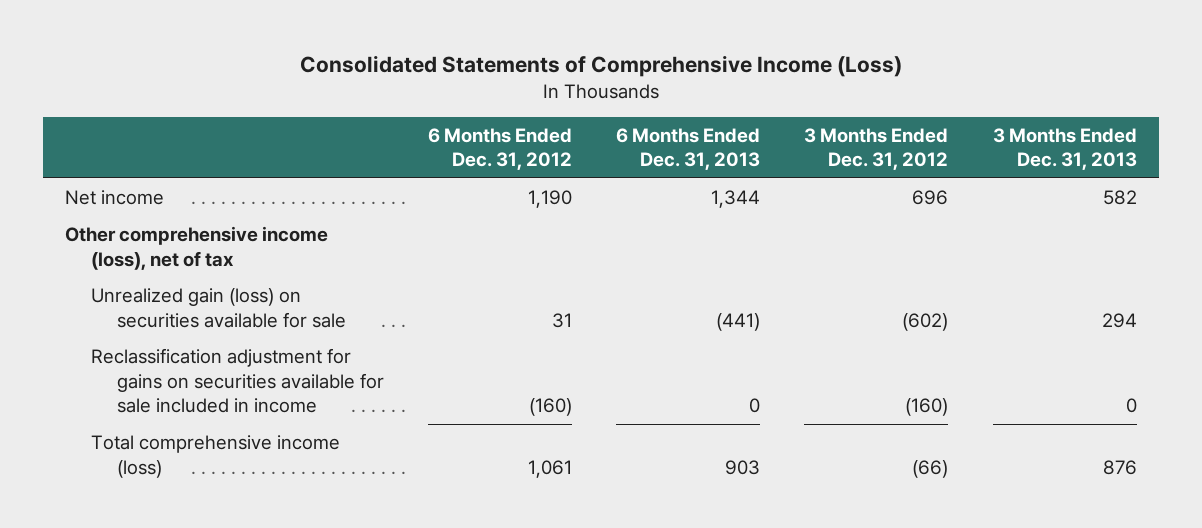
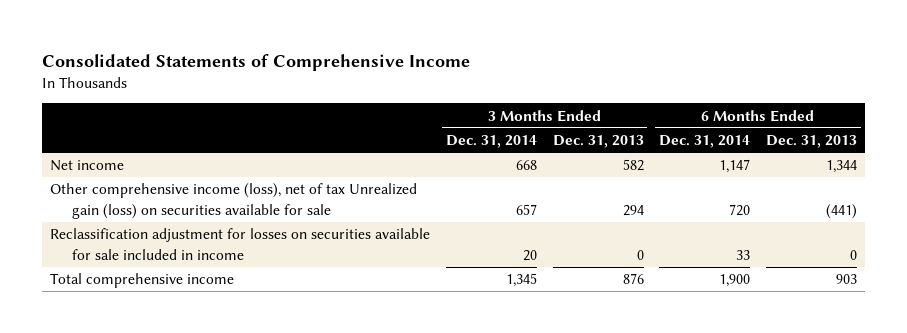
[299,55,902,78] Consolidated Statements of Comprehensive Income (Loss) -> [42,53,471,71] Consolidated Statements of Comprehensive Income
[428,127,573,171] 6 Months Ended Dec. 31, 2012 -> none
[804,127,949,171] 3 Months Ended Dec. 31, 2012 -> none
none -> [445,134,537,148] Dec. 31, 2014
none -> [659,134,751,148] Dec. 31, 2014
[65,226,329,270] Other comprehensive income (loss), net of tax -> none
[91,288,347,328] Unrealized gain (loss) on securities available for sale -> [50,183,418,219] Other comprehensive income (loss), net of tax Unrealized gain (loss) on securities available for sale
[91,348,385,413] Reclassification adjustment for gains on securities available for sale included in income -> [50,228,431,260] Reclassification adjustment for losses on securities available for sale included in income
[91,435,341,478] Total comprehensive income (loss) -> [50,273,235,289] Total comprehensive income

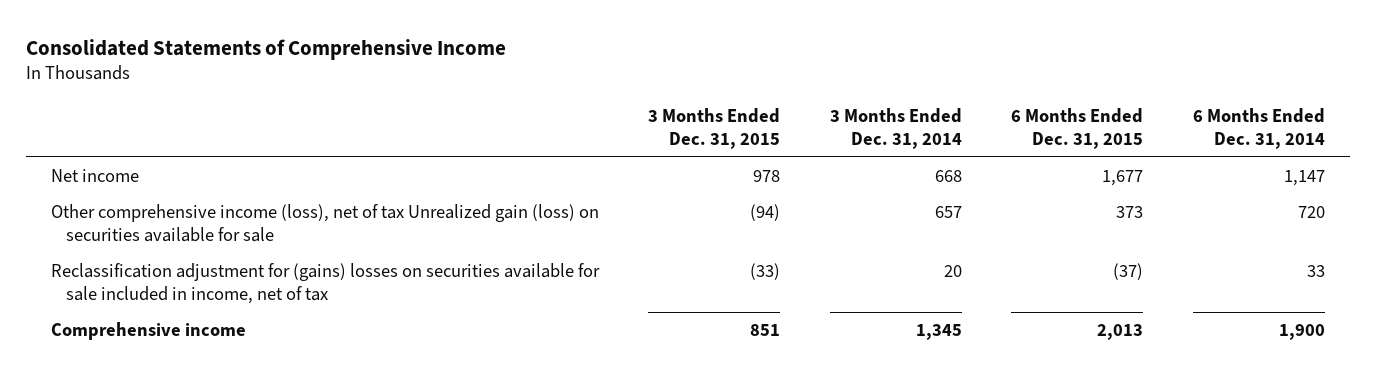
[552,134,644,148] Dec. 31, 2013 -> none
[765,134,857,148] Dec. 31, 2013 -> none
none -> [648,107,781,149] 3 Months Ended Dec. 31, 2015
none -> [1011,107,1144,149] 6 Months Ended Dec. 31, 2015
[50,228,431,260] Reclassification adjustment for losses on securities available for sale included in income -> [50,263,600,305] Reclassification adjustment for (gains) losses on securities available for sale included in income, net of tax
[50,273,235,289] Total comprehensive income -> [50,322,246,341] Comprehensive income

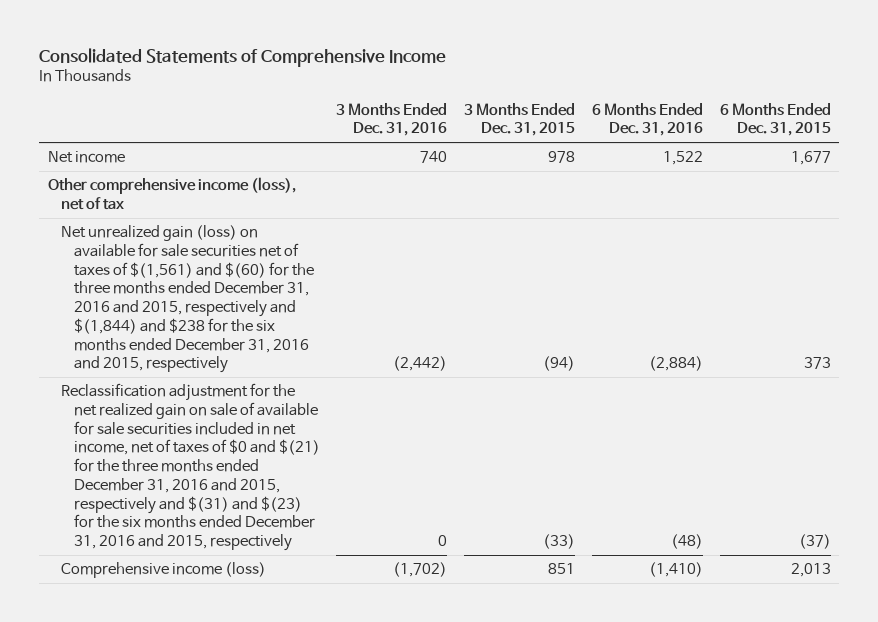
[829,107,962,149] 3 Months Ended Dec. 31, 2014 -> none
[1192,107,1325,149] 6 Months Ended Dec. 31, 2014 -> none
none -> [336,102,448,137] 3 Months Ended Dec. 31, 2016
none -> [591,102,703,137] 6 Months Ended Dec. 31, 2016
none -> [47,177,296,210] Other comprehensive income (loss), net of tax
[50,204,599,243] Other comprehensive income (loss), net of tax Unrealized gain (loss) on securities available for sale -> [60,225,314,374] Net unrealized gain (loss) on available for sale securities net of taxes of $(1,561) and $(60) for the three months ended December 31, 2016 and 2015, respectively and $(1,844) and $238 for the six months ended December 31, 2016 and 2015, respectively
[50,263,600,305] Reclassification adjustment for (gains) losses on securities available for sale included in income, net of tax -> [60,383,320,551] Reclassification adjustment for the net realized gain on sale of available for sale securities included in net income, net of taxes of $0 and $(21) for the three months ended December 31, 2016 and 2015, respectively and $(31) and $(23) for the six months ended December 31, 2016 and 2015, respectively
[50,322,246,341] Comprehensive income -> [60,562,266,579] Comprehensive income (loss)

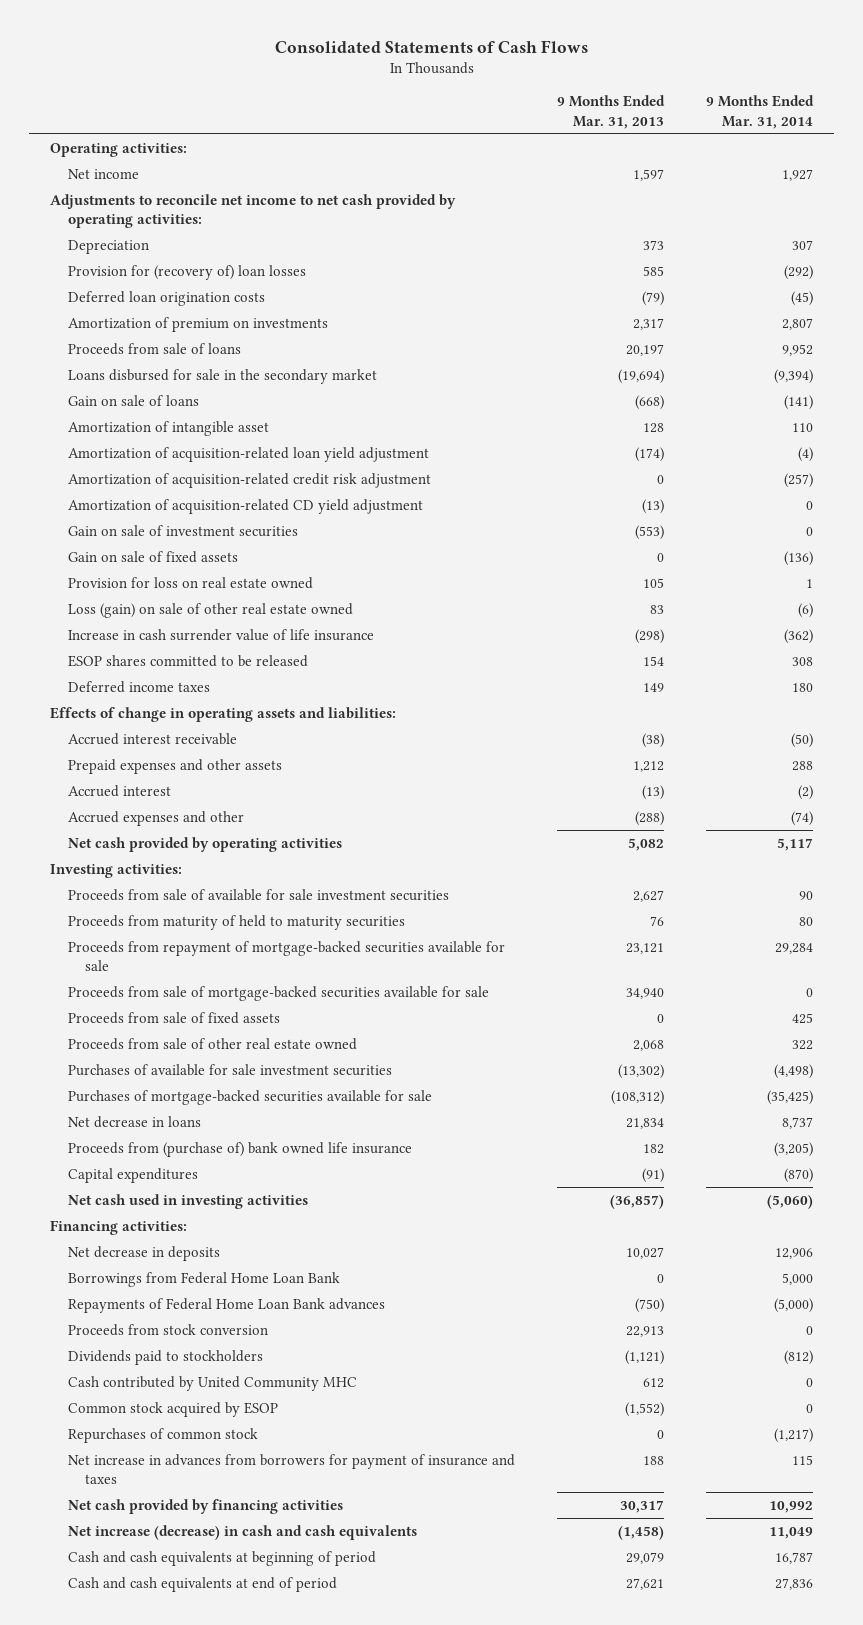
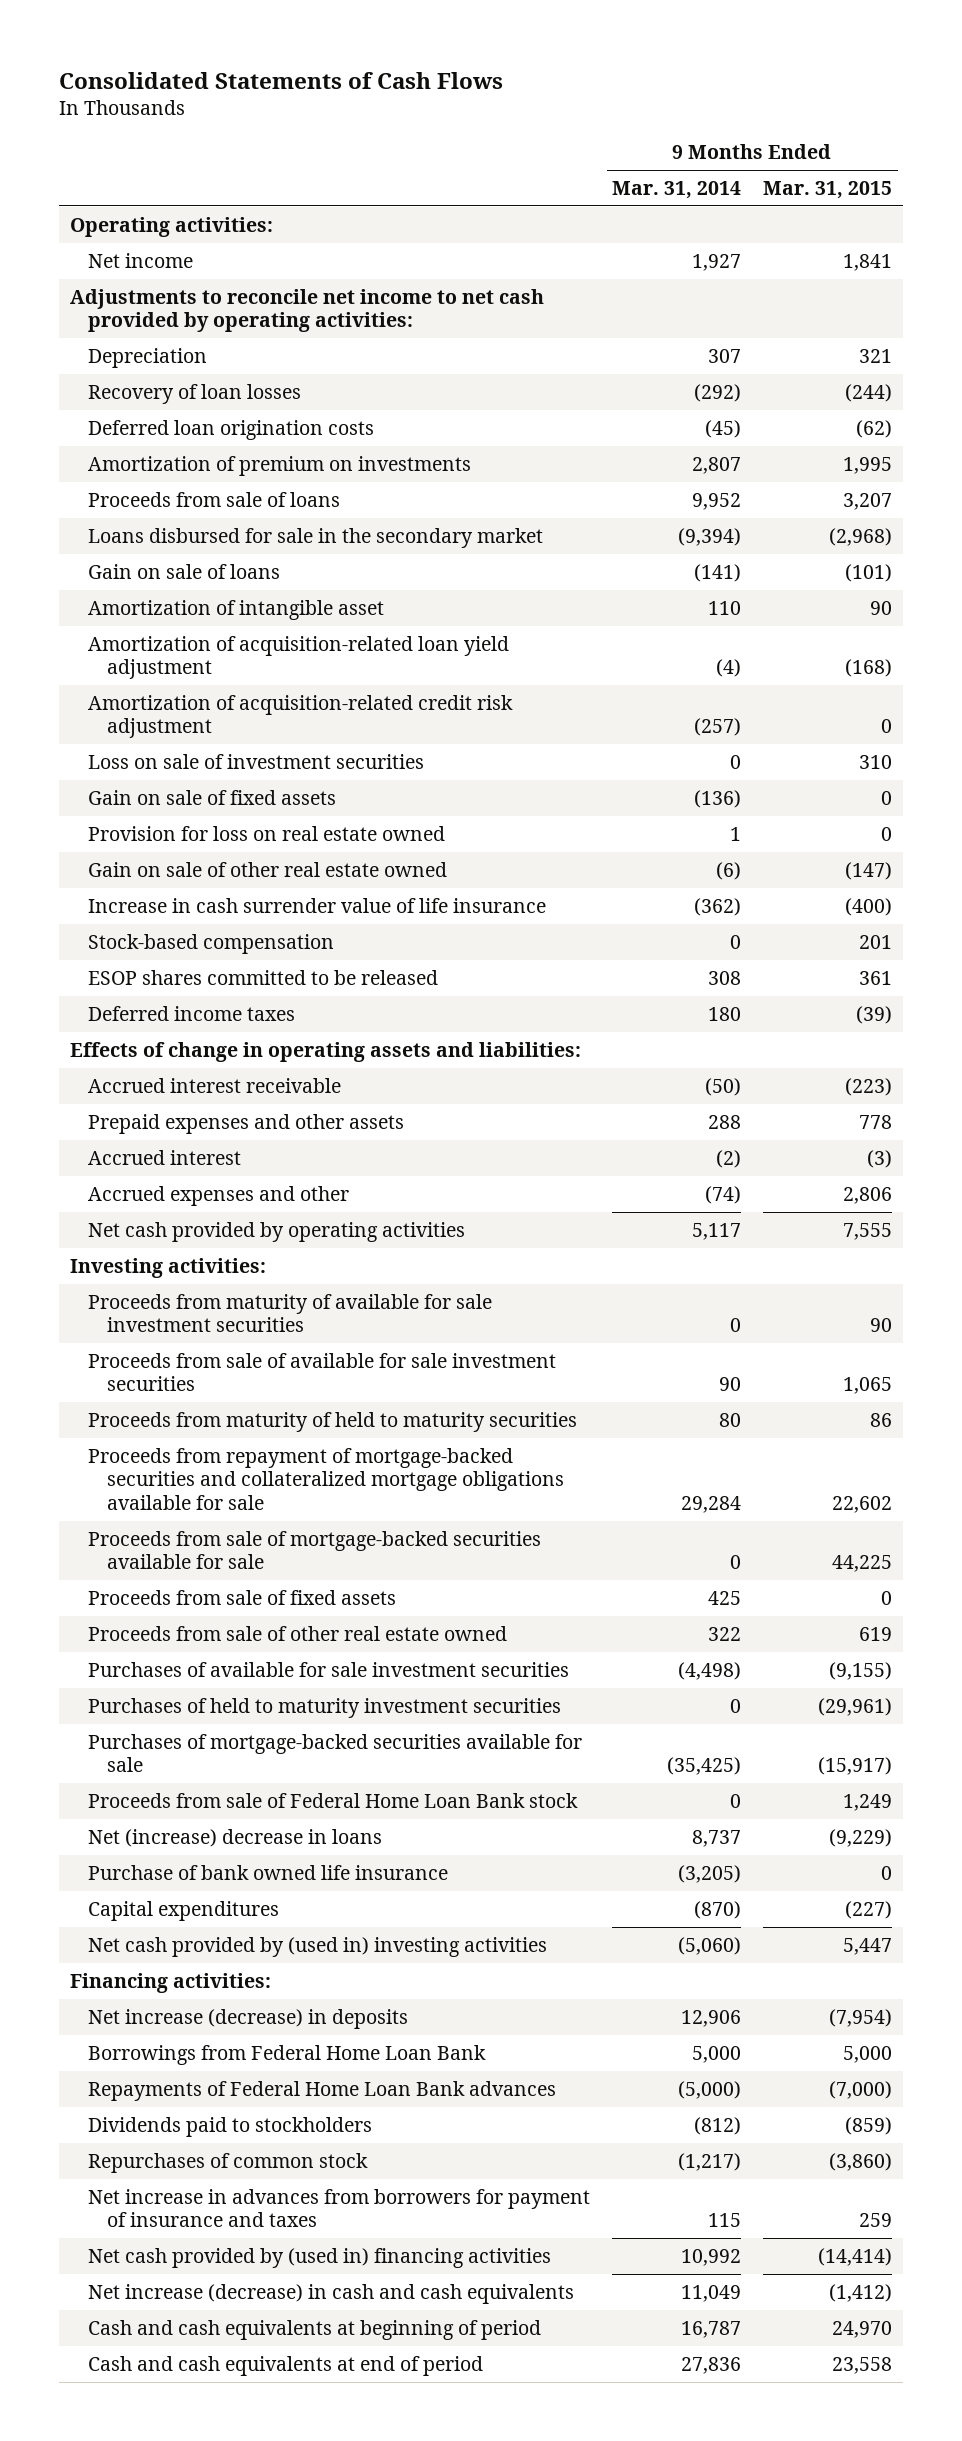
[556,95,665,129] 9 Months Ended Mar. 31, 2013 -> none
none -> [763,181,893,200] Mar. 31, 2015
[67,264,306,280] Provision for (recovery of) loan losses -> [88,383,302,404] Recovery of loan losses
[67,498,423,514] Amortization of acquisition-related CD yield adjustment -> none
[67,524,298,537] Gain on sale of investment securities -> [88,753,425,769] Loss on sale of investment securities
[67,602,353,618] Loss (gain) on sale of other real estate owned -> [88,861,448,877] Gain on sale of other real estate owned
none -> [88,933,335,954] Stock-based compensation
none -> [88,1293,493,1333] Proceeds from maturity of available for sale investment securities
[67,940,505,972] Proceeds from repayment of mortgage-backed securities available for sale -> [88,1447,564,1511] Proceeds from repayment of mortgage-backed securities and collateralized mortgage obligations available for sale
none -> [88,1697,562,1718] Purchases of held to maturity investment securities
none -> [88,1792,579,1808] Proceeds from sale of Federal Home Loan Bank stock
[67,1115,201,1128] Net decrease in loans -> [88,1828,383,1847] Net (increase) decrease in loans
[67,1141,412,1157] Proceeds from (purchase of) bank owned life insurance -> [88,1864,449,1880] Purchase of bank owned life insurance
[67,1193,308,1209] Net cash used in investing activities -> [88,1936,548,1957] Net cash provided by (used in) investing activities
[67,1245,220,1261] Net decrease in deposits -> [88,2008,409,2029] Net increase (decrease) in deposits
[67,1323,268,1336] Proceeds from stock conversion -> none
[67,1375,357,1391] Cash contributed by United Community MHC -> none
[67,1401,278,1417] Common stock acquired by ESOP -> none
[67,1498,343,1514] Net cash provided by financing activities -> [88,2247,552,2268] Net cash provided by (used in) financing activities

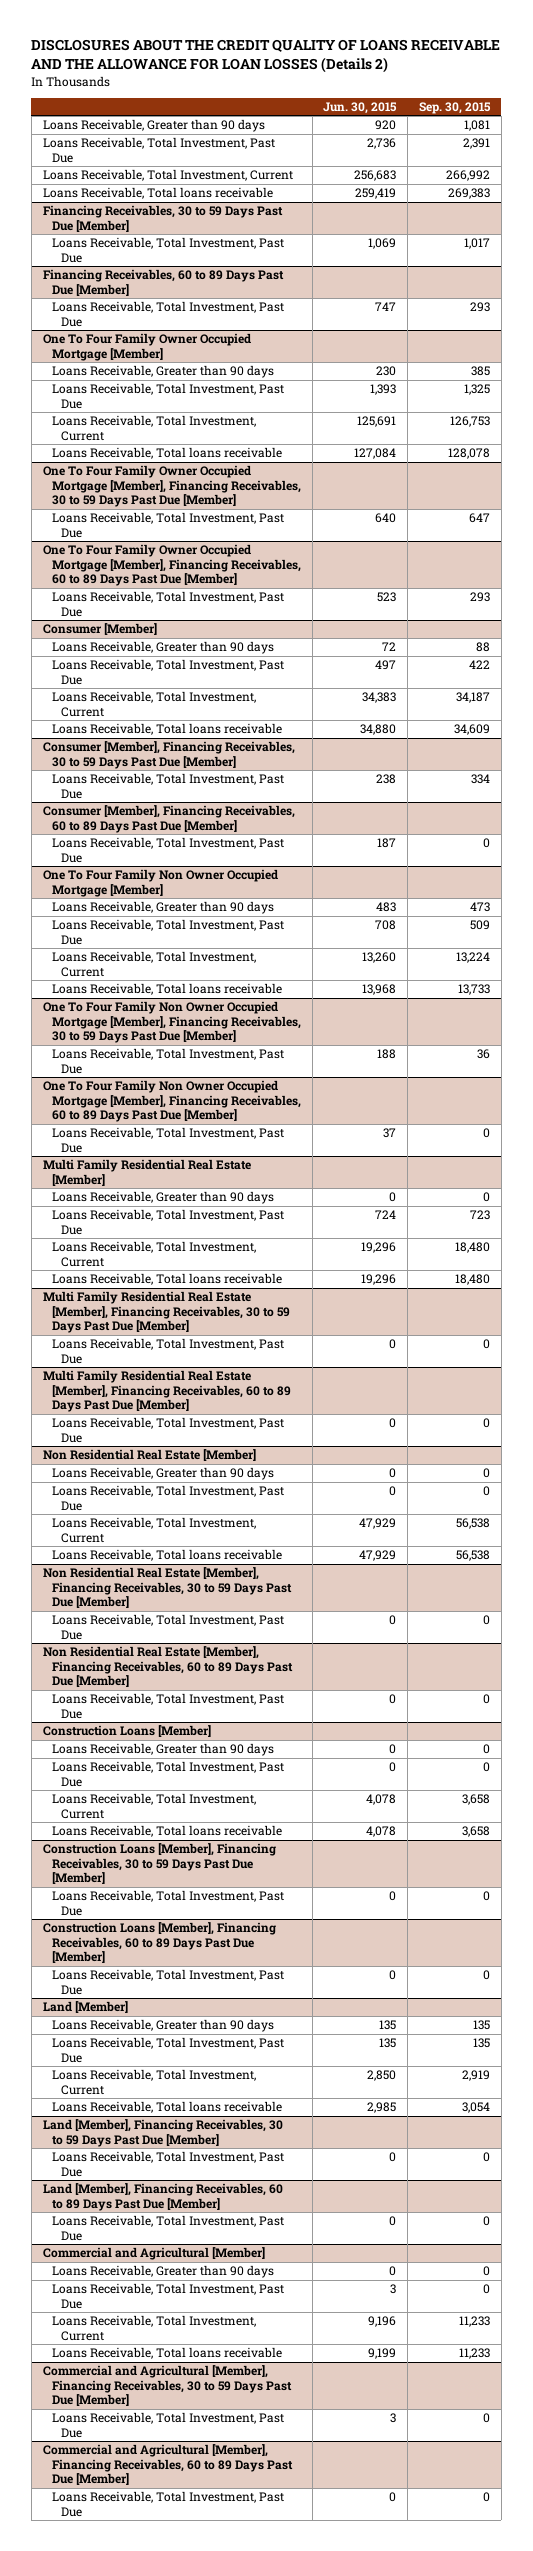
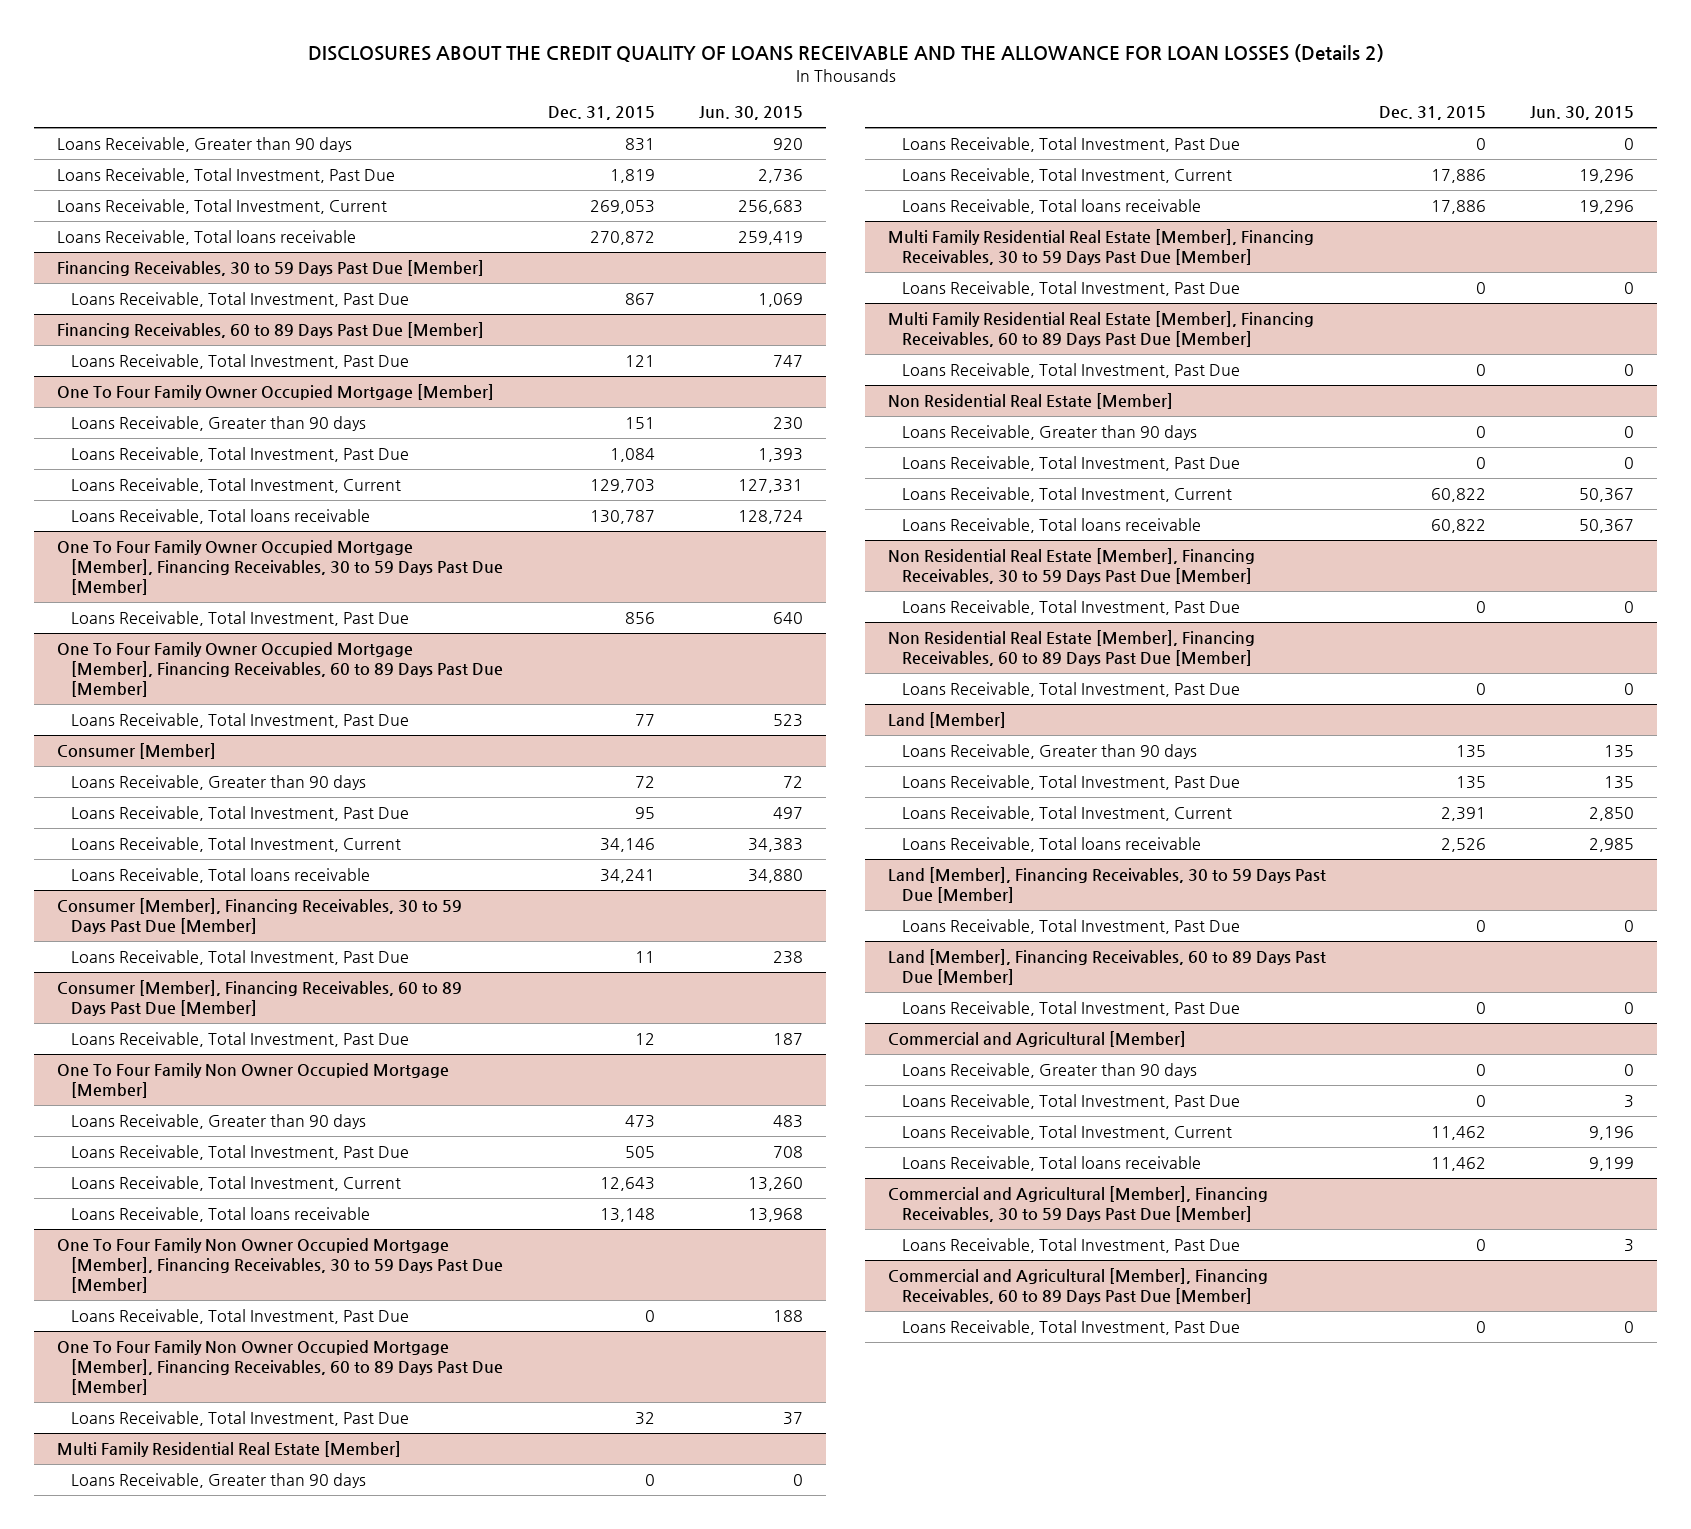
[419,101,492,114] Sep. 30, 2015 -> none
none -> [547,106,655,121] Dec. 31, 2015
[357,416,397,428] 125,691 -> [738,478,804,493] 127,331
[354,448,397,460] 127,084 -> [738,509,804,524] 128,724
[375,1210,397,1220] 724 -> [1624,137,1635,150] 0
[359,1518,397,1530] 47,929 -> [1579,487,1635,502] 50,367
[359,1550,397,1562] 47,929 -> [1579,518,1635,533] 50,367
[42,1725,211,1738] Construction Loans [Member] -> none
[51,1743,274,1757] Loans Receivable, Greater than 90 days -> none
[51,1761,284,1787] Loans Receivable, Total Investment, Past Due -> none
[51,1793,256,1819] Loans Receivable, Total Investment, Current -> none
[51,1825,282,1838] Loans Receivable, Total loans receivable -> none
[42,1843,276,1885] Construction Loans [Member], Financing Receivables, 30 to 59 Days Past Due [Member] -> none
[51,1890,284,1916] Loans Receivable, Total Investment, Past Due -> none
[42,1922,276,1964] Construction Loans [Member], Financing Receivables, 60 to 89 Days Past Due [Member] -> none
[51,1969,284,1995] Loans Receivable, Total Investment, Past Due -> none

